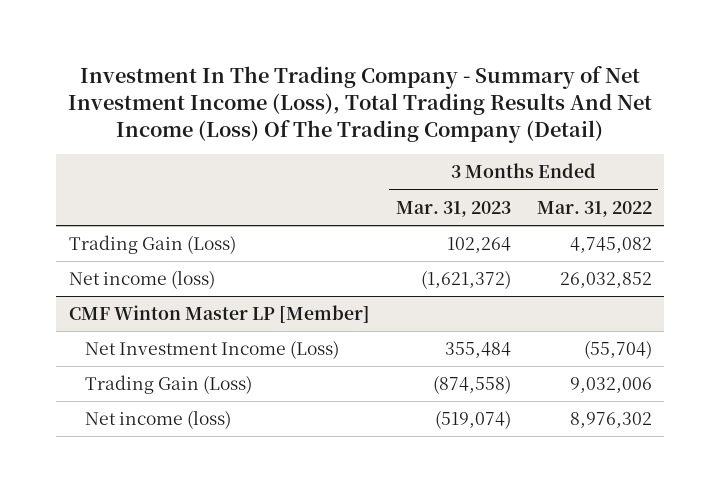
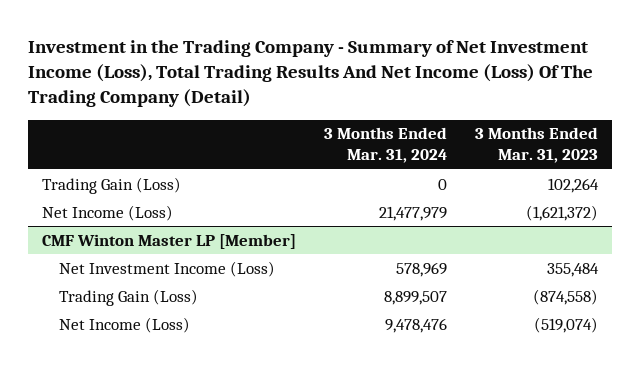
[68,66,653,143] Investment In The Trading Company - Summary of Net Investment Income (Loss), Total Trading Results And Net Income (Loss) Of The Trading Company (Detail) -> [27,39,593,108] Investment in the Trading Company - Summary of Net Investment Income (Loss), Total Trading Results And Net Income (Loss) Of The Trading Company (Detail)
[536,200,652,217] Mar. 31, 2022 -> none
none -> [324,127,448,164] 3 Months Ended Mar. 31, 2024
[69,270,216,290] Net income (loss) -> [41,204,173,221] Net Income (Loss)
[84,410,231,430] Net income (loss) -> [59,316,191,333] Net Income (Loss)

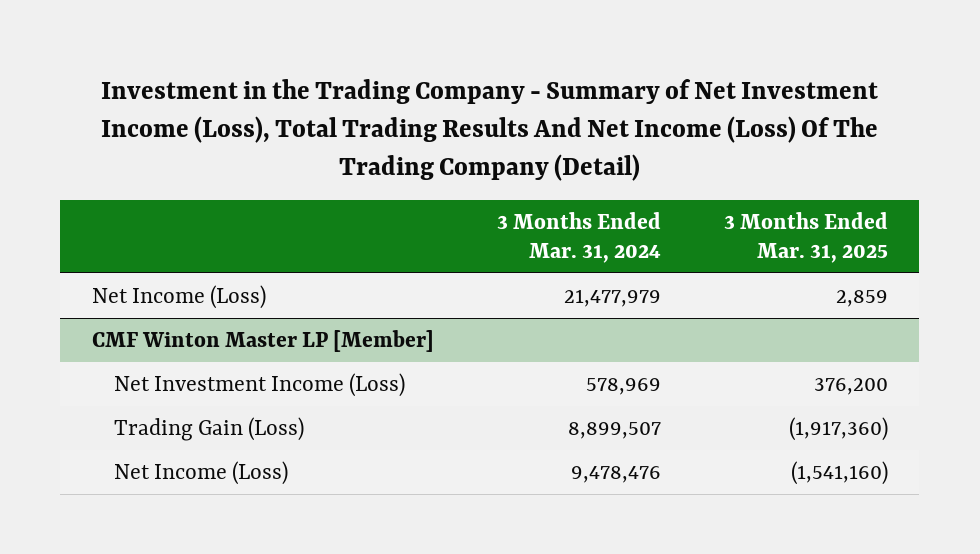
[475,127,599,164] 3 Months Ended Mar. 31, 2023 -> none
none -> [723,212,888,263] 3 Months Ended Mar. 31, 2025
[41,176,181,194] Trading Gain (Loss) -> none

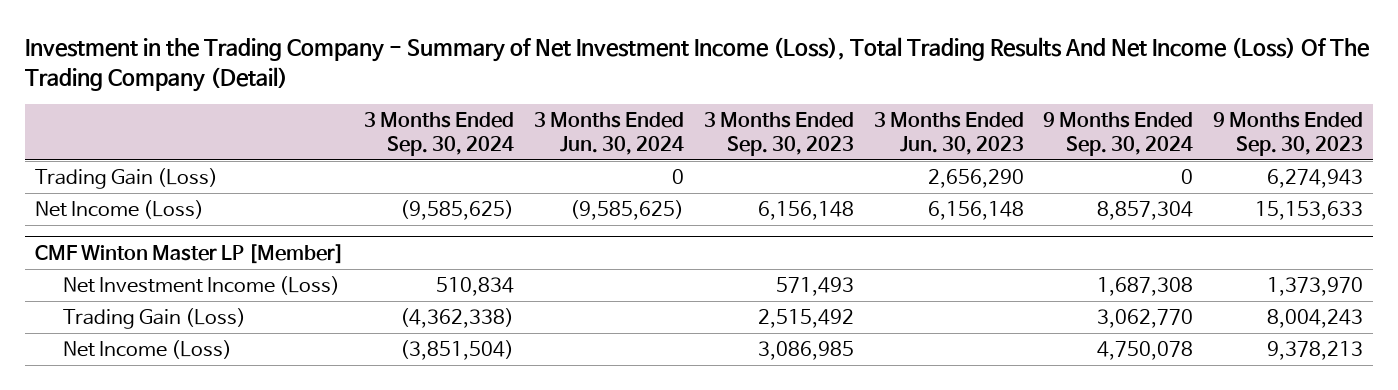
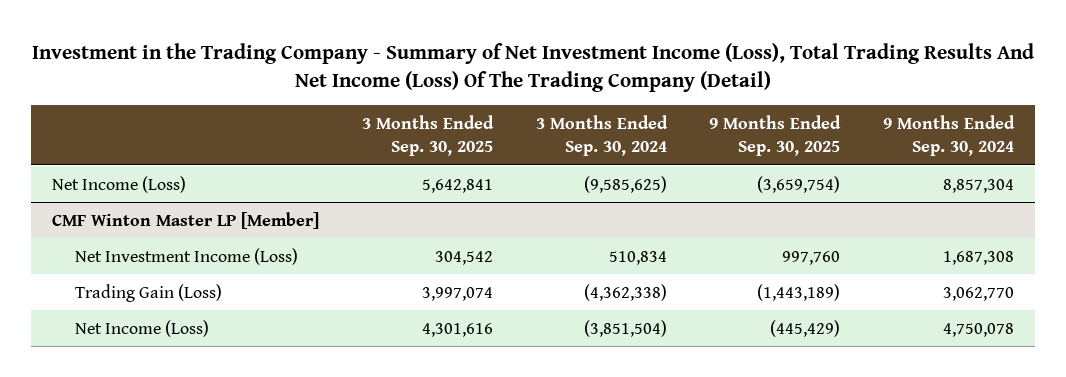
[533,111,684,155] 3 Months Ended Jun. 30, 2024 -> none
[703,111,854,156] 3 Months Ended Sep. 30, 2023 -> none
[873,111,1024,155] 3 Months Ended Jun. 30, 2023 -> none
[1213,111,1364,156] 9 Months Ended Sep. 30, 2023 -> none
none -> [362,114,495,157] 3 Months Ended Sep. 30, 2025
none -> [709,114,842,157] 9 Months Ended Sep. 30, 2025
[34,167,218,189] Trading Gain (Loss) -> none

